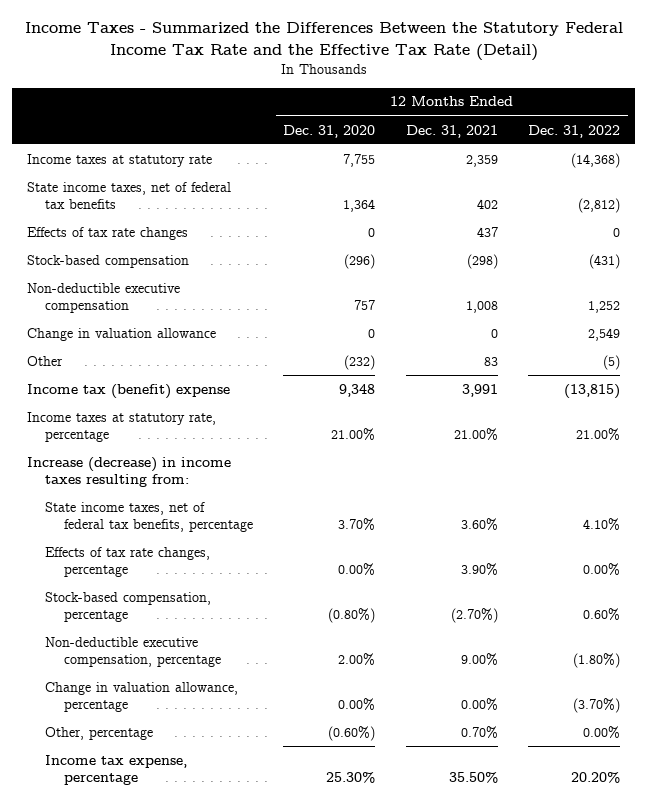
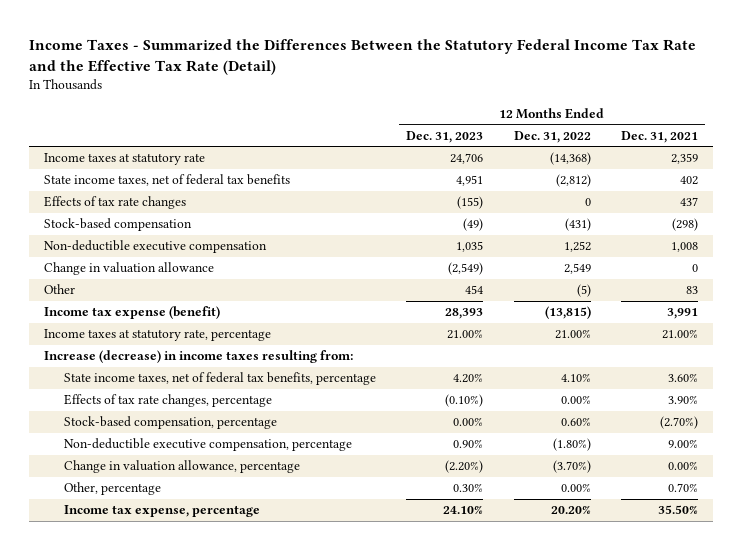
[283,124,376,138] Dec. 31, 2020 -> none
none -> [406,130,484,143] Dec. 31, 2023
[26,383,230,399] Income tax (benefit) expense -> [43,306,220,320] Income tax expense (benefit)

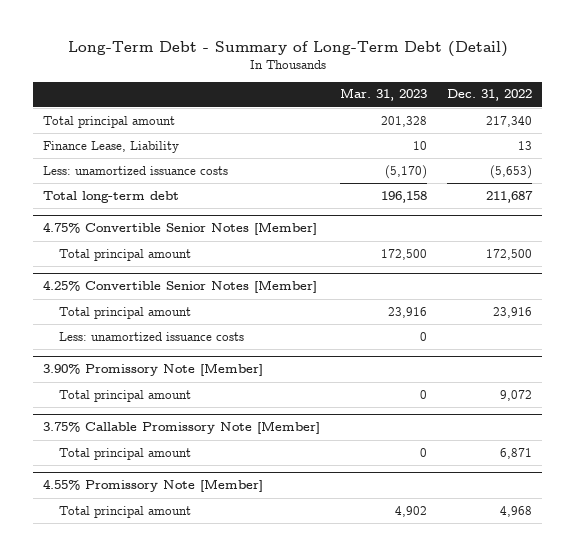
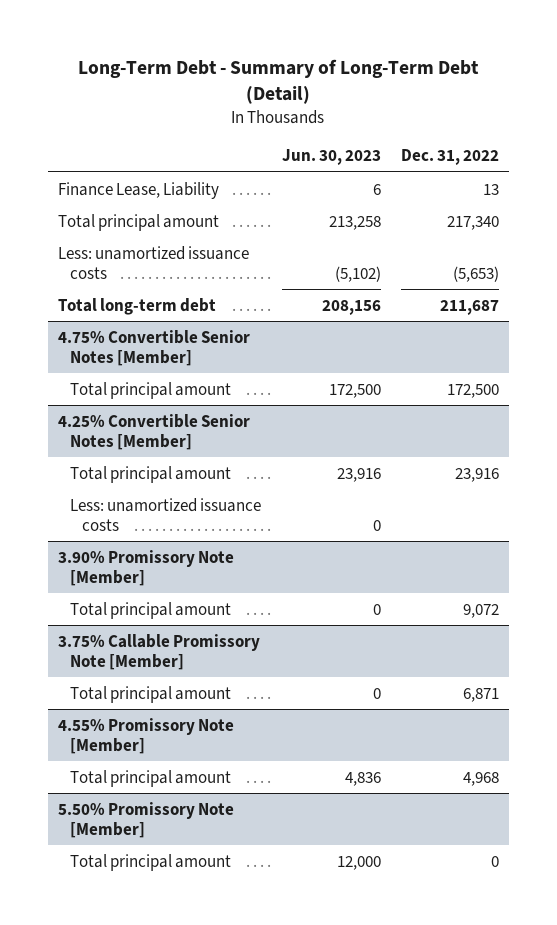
[340,88,428,102] Mar. 31, 2023 -> none
none -> [281,149,381,166] Jun. 30, 2023
[43,115,176,128] Total principal amount -> [58,213,220,231] Total principal amount
none -> [58,801,235,838] 5.50% Promissory Note [Member]
none -> [70,853,232,871] Total principal amount

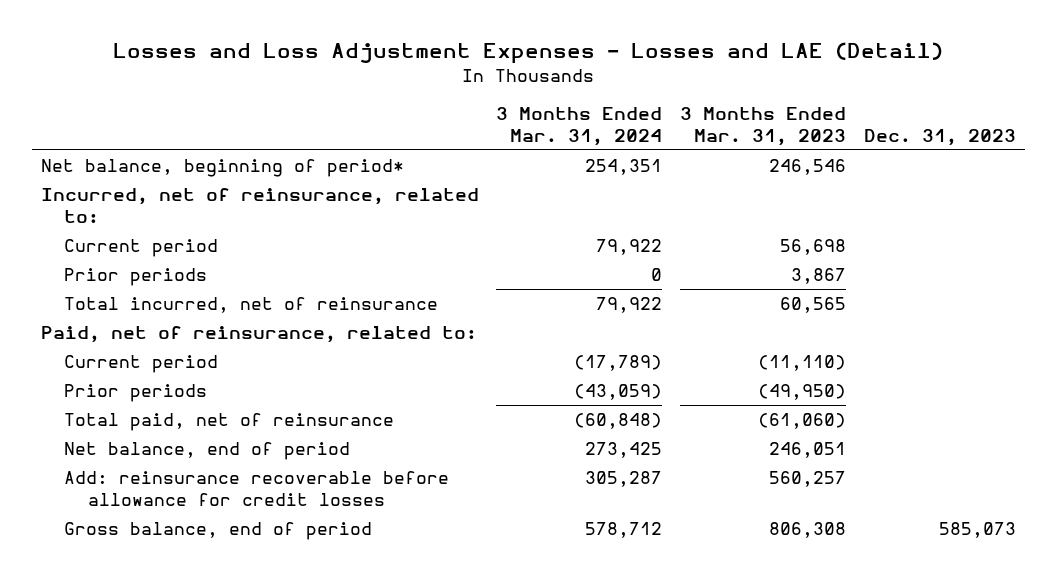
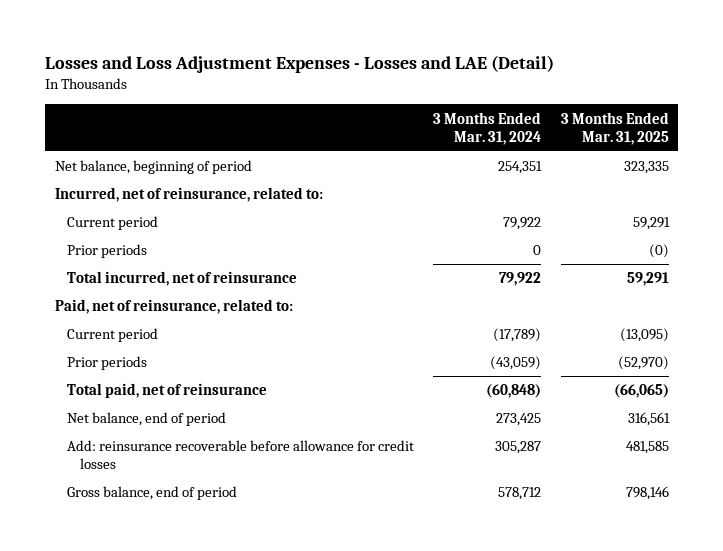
[680,106,847,147] 3 Months Ended Mar. 31, 2023 -> none
[864,129,1017,147] Dec. 31, 2023 -> none
none -> [560,111,669,145] 3 Months Ended Mar. 31, 2025
[40,158,404,177] Net balance, beginning of period* -> [54,160,252,175] Net balance, beginning of period

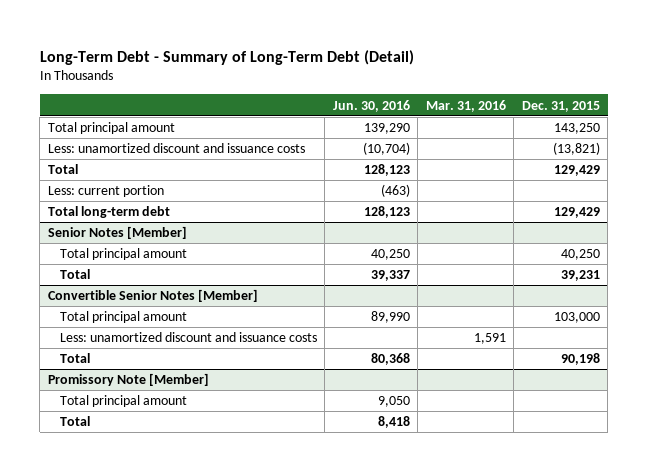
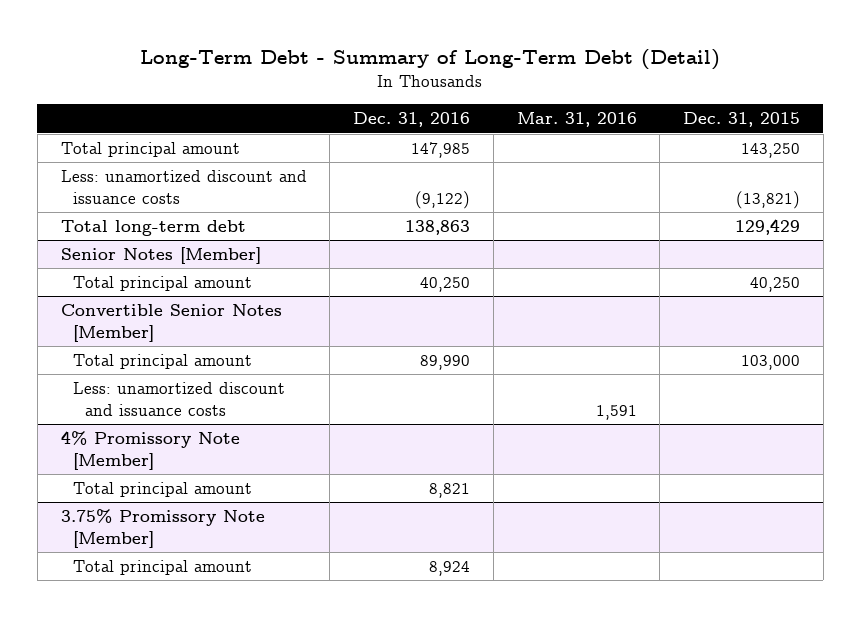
[332,99,410,112] Jun. 30, 2016 -> none
none -> [353,112,471,128] Dec. 31, 2016
[47,164,78,175] Total -> none
[47,185,164,198] Less: current portion -> none
[59,269,90,280] Total -> none
[59,353,90,364] Total -> none
[47,373,209,387] Promissory Note [Member] -> [60,431,240,470] 4% Promissory Note [Member]
[59,416,90,427] Total -> none
none -> [60,509,265,548] 3.75% Promissory Note [Member]
none -> [72,560,252,576] Total principal amount

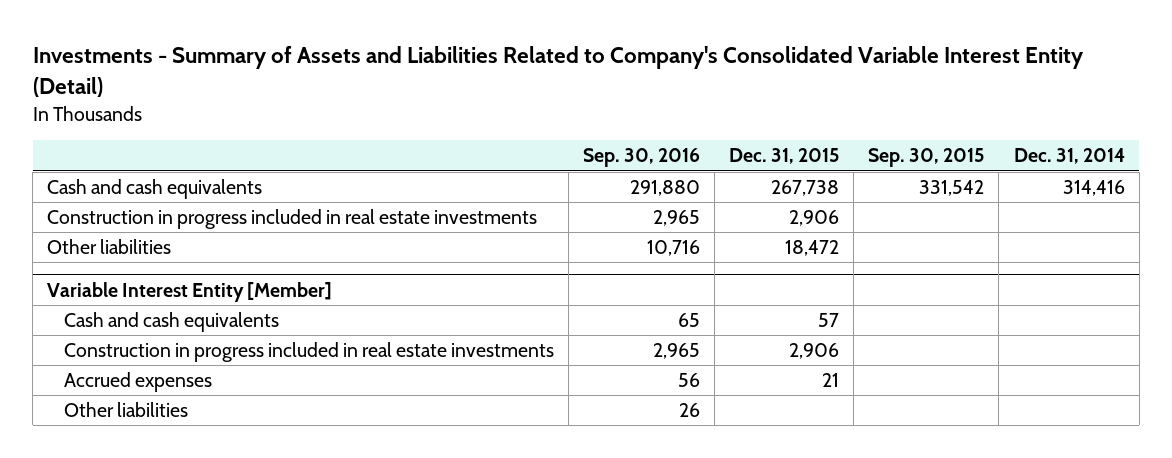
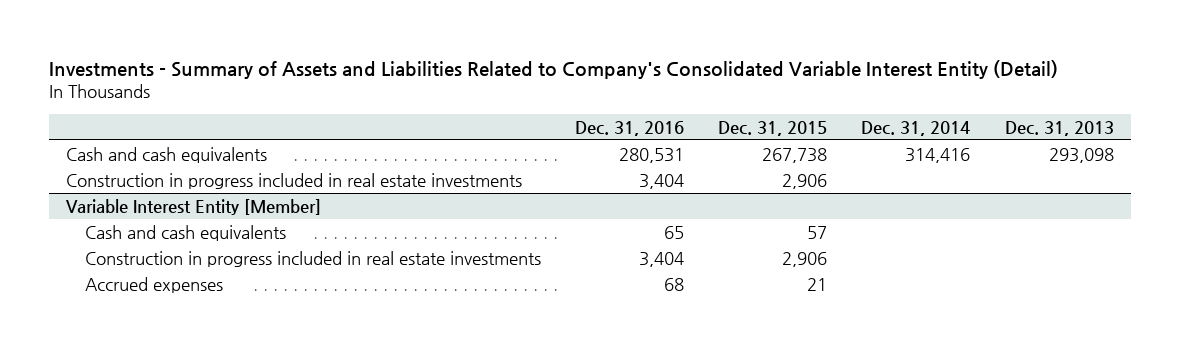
[582,148,700,168] Sep. 30, 2016 -> none
[868,148,985,168] Sep. 30, 2015 -> none
none -> [575,120,685,136] Dec. 31, 2016
none -> [1004,120,1114,136] Dec. 31, 2013
[47,239,172,255] Other liabilities -> none
[63,402,188,418] Other liabilities -> none

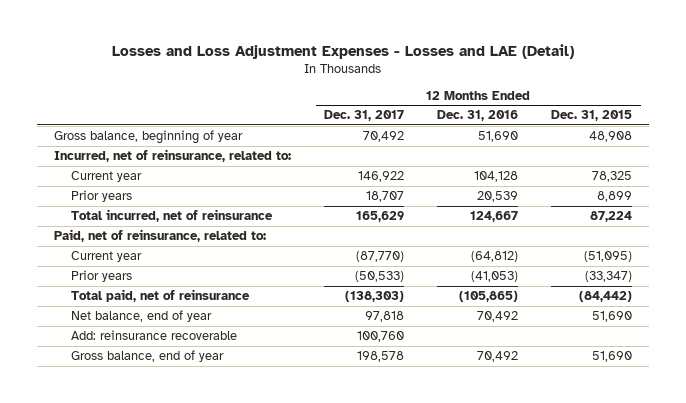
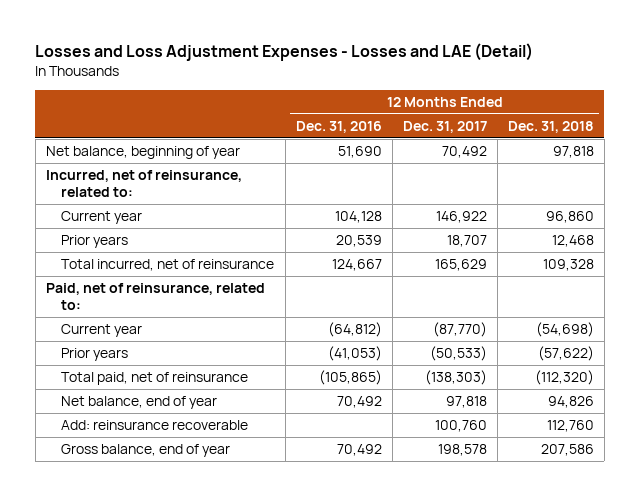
[551,110,633,122] Dec. 31, 2015 -> none
none -> [507,120,594,133] Dec. 31, 2018
[53,130,243,145] Gross balance, beginning of year -> [45,146,240,160] Net balance, beginning of year

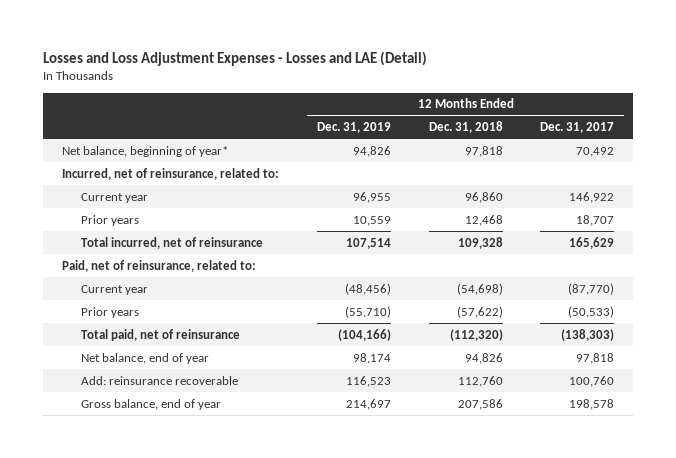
[295,120,382,133] Dec. 31, 2016 -> none
none -> [316,121,391,133] Dec. 31, 2019
[45,146,240,160] Net balance, beginning of year -> [61,145,228,157] Net balance, beginning of year*

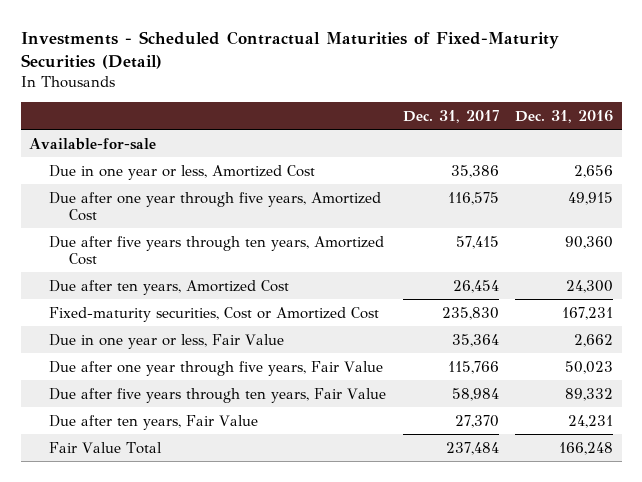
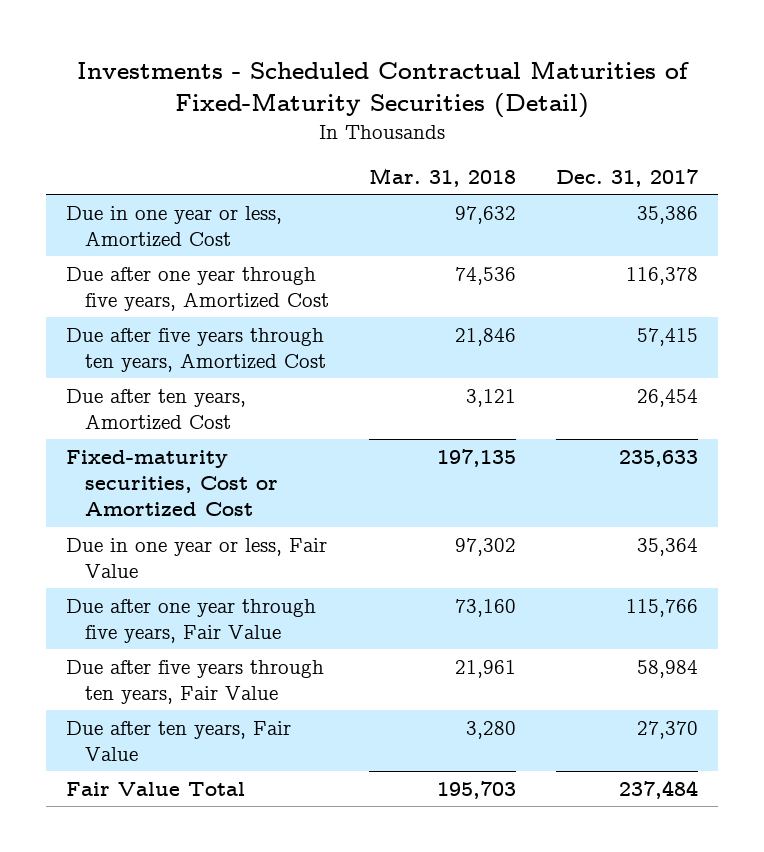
[515,109,614,123] Dec. 31, 2016 -> none
none -> [369,167,517,187] Mar. 31, 2018
[28,137,156,150] Available-for-sale -> none
[447,191,499,205] 116,575 -> [625,266,698,285] 116,378
[441,306,499,320] 235,830 -> [618,449,698,467] 235,633

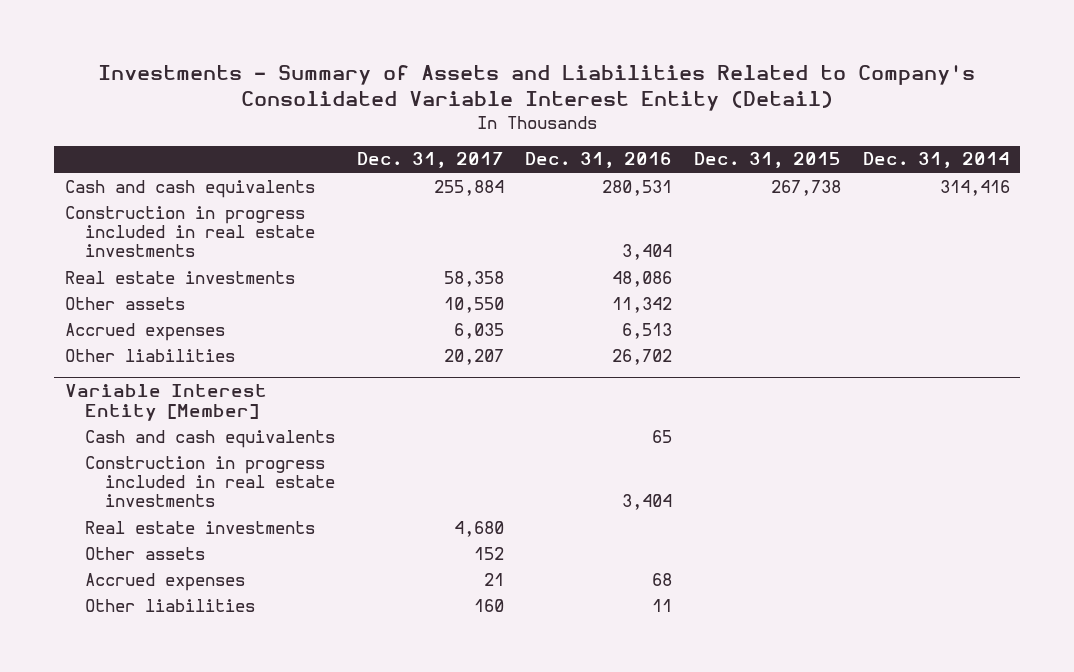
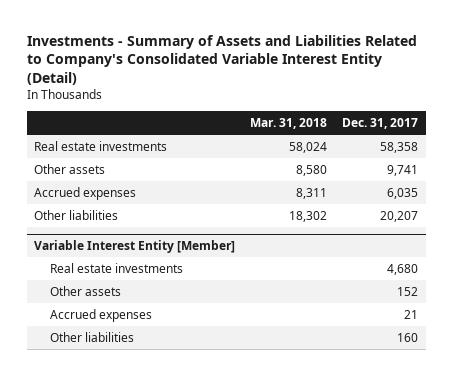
[525,152,673,169] Dec. 31, 2016 -> none
[693,152,841,169] Dec. 31, 2015 -> none
[862,152,1010,169] Dec. 31, 2014 -> none
none -> [250,118,328,130] Mar. 31, 2018
[64,179,315,198] Cash and cash equivalents -> none
[64,205,315,258] Construction in progress included in real estate investments -> none
[443,296,504,313] 10,550 -> [387,164,419,176] 9,741
[84,429,335,448] Cash and cash equivalents -> none
[84,455,335,508] Construction in progress included in real estate investments -> none

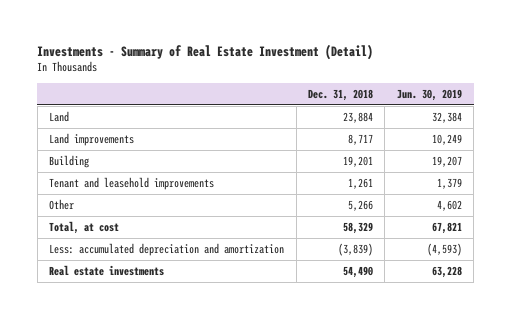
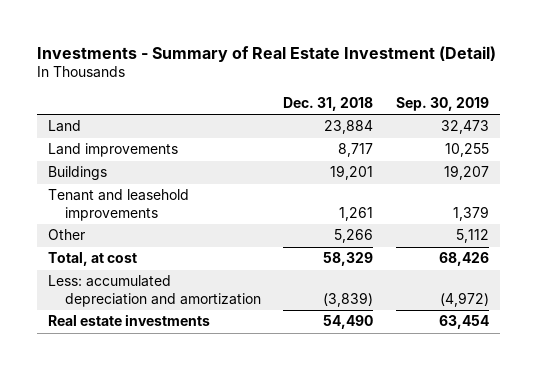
[396,89,462,102] Jun. 30, 2019 -> none
none -> [395,96,489,111] Sep. 30, 2019
[49,154,90,168] Building -> [48,166,108,181] Buildings

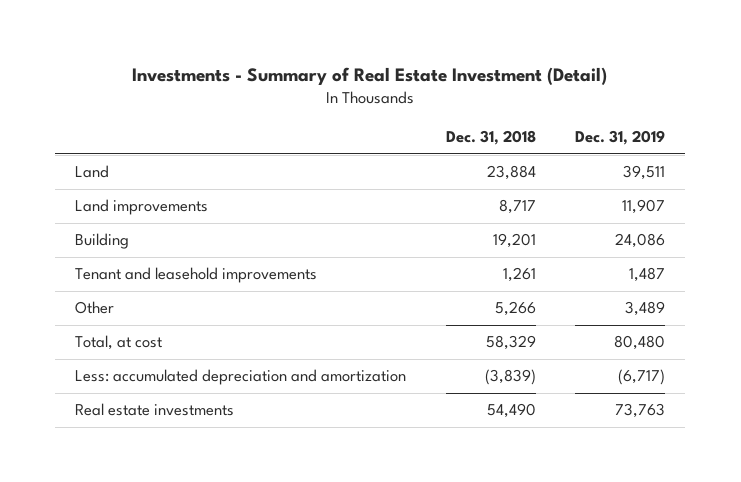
[395,96,489,111] Sep. 30, 2019 -> none
none -> [575,130,666,146] Dec. 31, 2019
[48,166,108,181] Buildings -> [75,233,130,250] Building

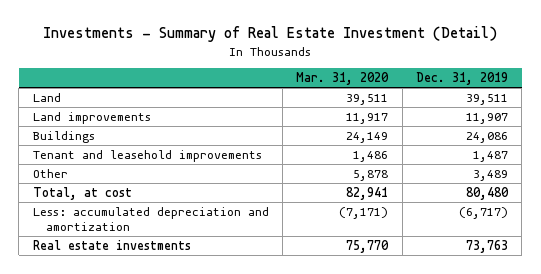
[445,130,536,146] Dec. 31, 2018 -> none
none -> [296,72,390,86] Mar. 31, 2020
[75,233,130,250] Building -> [32,130,95,143] Buildings

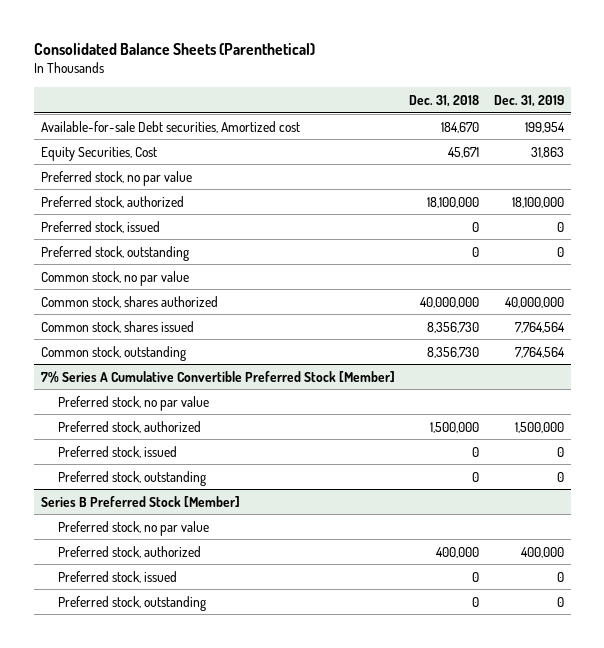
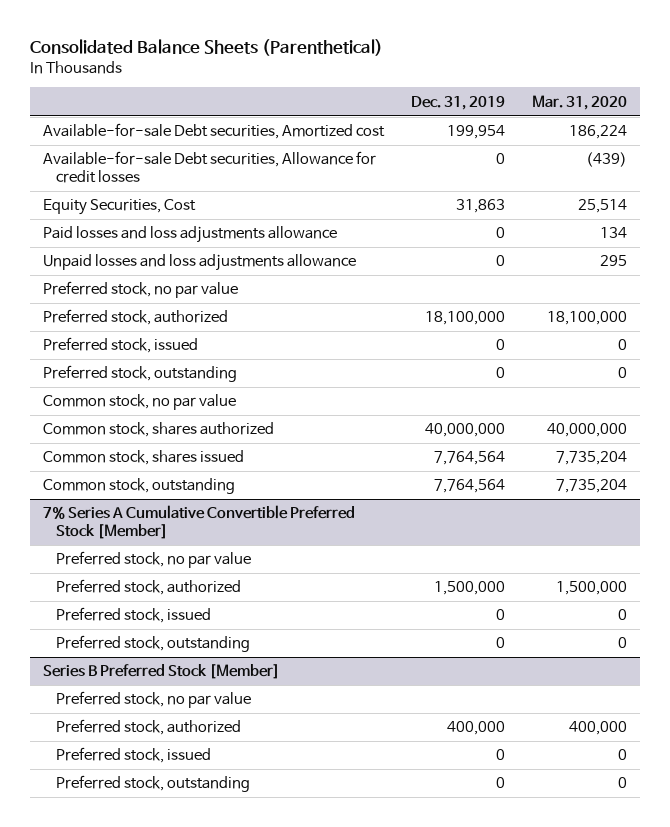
[409,94,480,107] Dec. 31, 2018 -> none
none -> [531,94,627,110] Mar. 31, 2020
none -> [43,151,377,183] Available-for-sale Debt securities, Allowance for credit losses
none -> [43,226,338,244] Paid losses and loss adjustments allowance
none -> [43,254,357,272] Unpaid losses and loss adjustments allowance

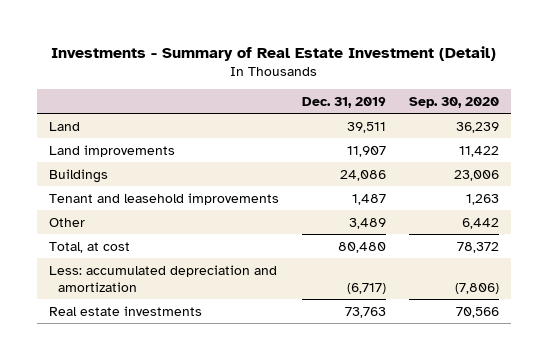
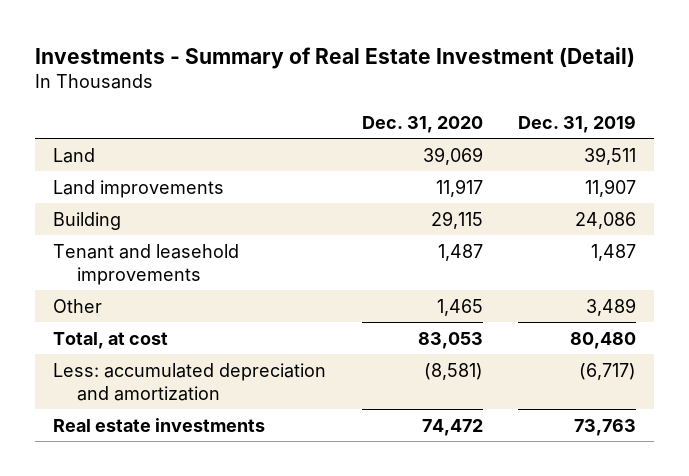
[409,96,500,108] Sep. 30, 2020 -> none
none -> [361,115,483,133] Dec. 31, 2020
[48,168,108,183] Buildings -> [53,211,122,230] Building

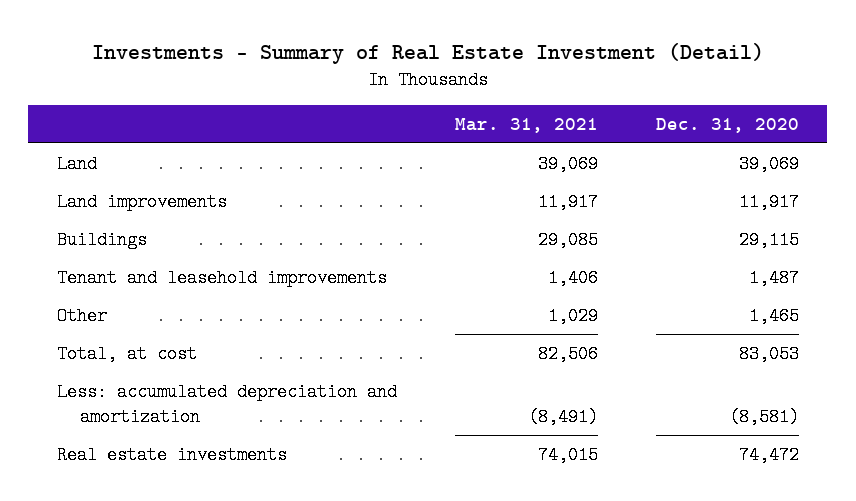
[518,114,637,133] Dec. 31, 2019 -> none
none -> [454,117,598,133] Mar. 31, 2021
[53,211,122,230] Building -> [56,231,147,250] Buildings

